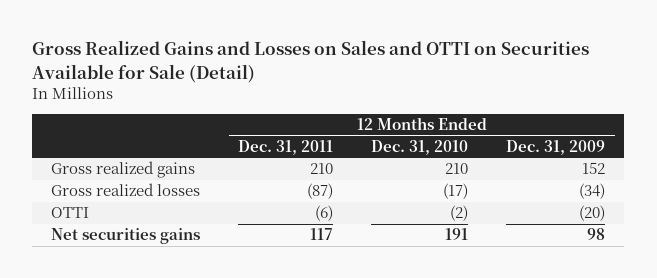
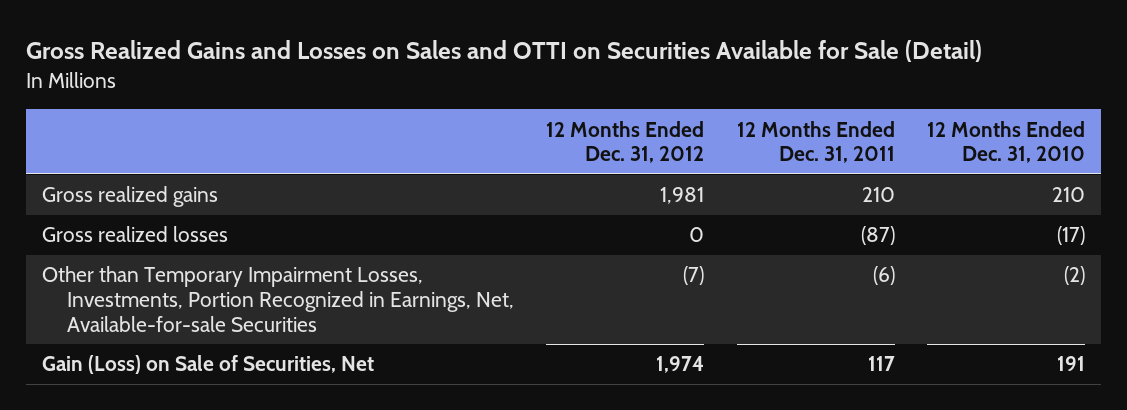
[506,139,606,155] Dec. 31, 2009 -> none
none -> [546,120,705,164] 12 Months Ended Dec. 31, 2012
[51,207,90,219] OTTI -> [42,266,515,332] Other than Temporary Impairment Losses, Investments, Portion Recognized in Earnings, Net, Available-for-sale Securities
[51,228,201,245] Net securities gains -> [42,355,375,375] Gain (Loss) on Sale of Securities, Net

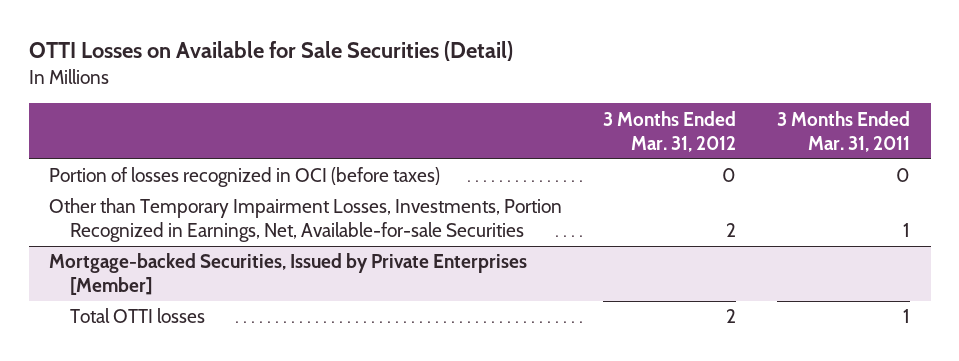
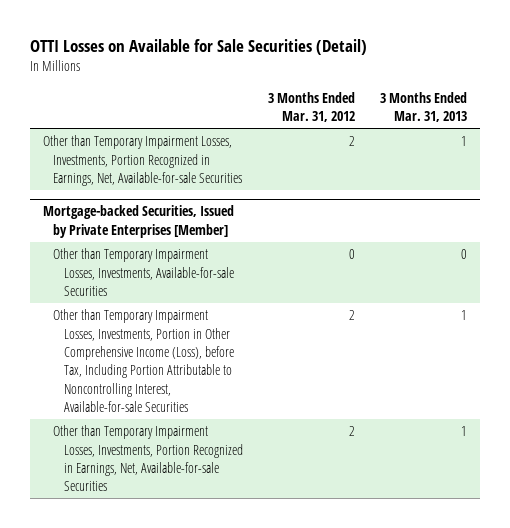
[777,110,911,152] 3 Months Ended Mar. 31, 2011 -> none
none -> [380,91,468,123] 3 Months Ended Mar. 31, 2013
[49,167,441,188] Portion of losses recognized in OCI (before taxes) -> none
[70,308,206,324] Total OTTI losses -> none
none -> [53,248,234,296] Other than Temporary Impairment Losses, Investments, Available-for-sale Securities
none -> [53,309,234,412] Other than Temporary Impairment Losses, Investments, Portion in Other Comprehensive Income (Loss), before Tax, Including Portion Attributable to Noncontrolling Interest, Available-for-sale Securities
none -> [53,425,243,492] Other than Temporary Impairment Losses, Investments, Portion Recognized in Earnings, Net, Available-for-sale Securities

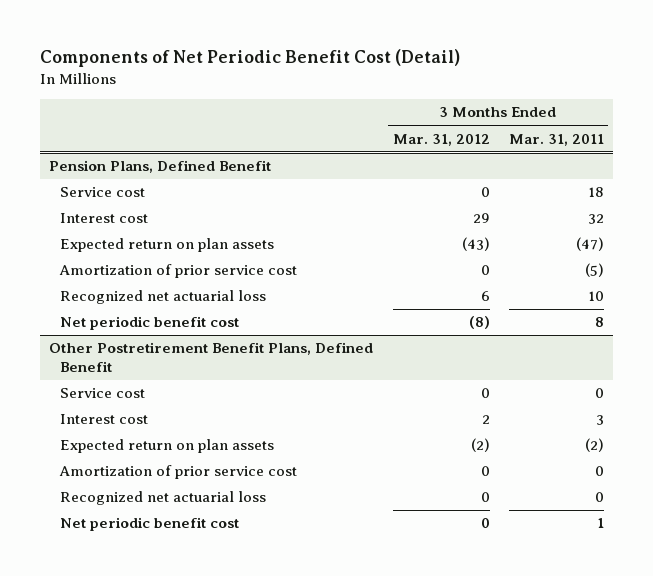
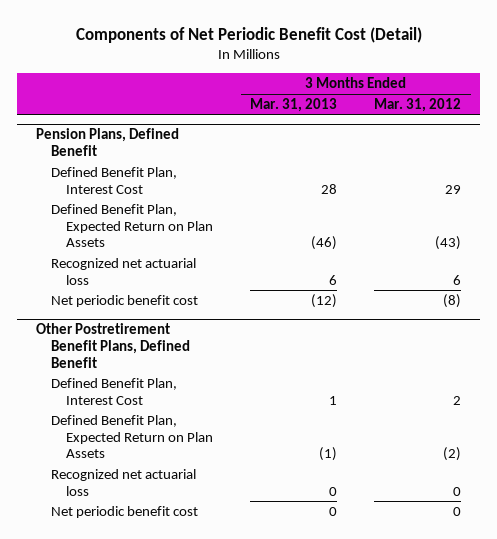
[508,133,604,146] Mar. 31, 2011 -> none
none -> [250,98,338,113] Mar. 31, 2013
[60,187,146,198] Service cost -> none
[59,264,298,279] Amortization of prior service cost -> none
[60,213,149,224] Interest cost -> [50,167,177,194] Defined Benefit Plan, Interest Cost
[60,238,275,253] Expected return on plan assets -> [50,204,213,248] Defined Benefit Plan, Expected Return on Plan Assets
[60,388,146,399] Service cost -> none
[59,465,298,480] Amortization of prior service cost -> none
[60,414,149,425] Interest cost -> [50,378,177,405] Defined Benefit Plan, Interest Cost
[60,439,275,454] Expected return on plan assets -> [50,415,213,459] Defined Benefit Plan, Expected Return on Plan Assets

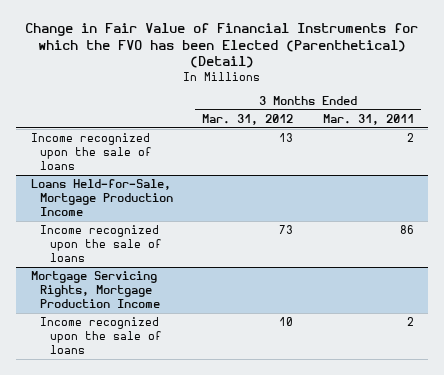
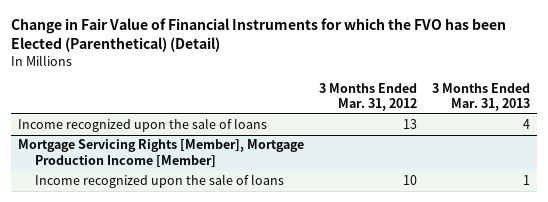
[322,114,414,126] Mar. 31, 2011 -> none
none -> [431,82,530,112] 3 Months Ended Mar. 31, 2013
[30,179,174,217] Loans Held-for-Sale, Mortgage Production Income -> none
[40,225,162,263] Income recognized upon the sale of loans -> none
[30,271,161,309] Mortgage Servicing Rights, Mortgage Production Income -> [18,139,305,168] Mortgage Servicing Rights [Member], Mortgage Production Income [Member]

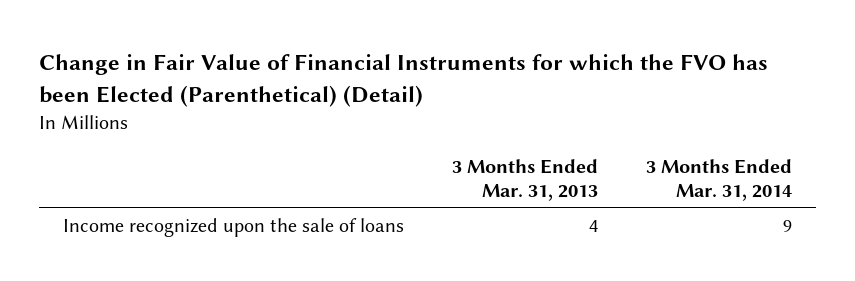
[318,82,417,112] 3 Months Ended Mar. 31, 2012 -> none
none -> [645,158,792,201] 3 Months Ended Mar. 31, 2014
[18,139,305,168] Mortgage Servicing Rights [Member], Mortgage Production Income [Member] -> none
[34,174,284,189] Income recognized upon the sale of loans -> none

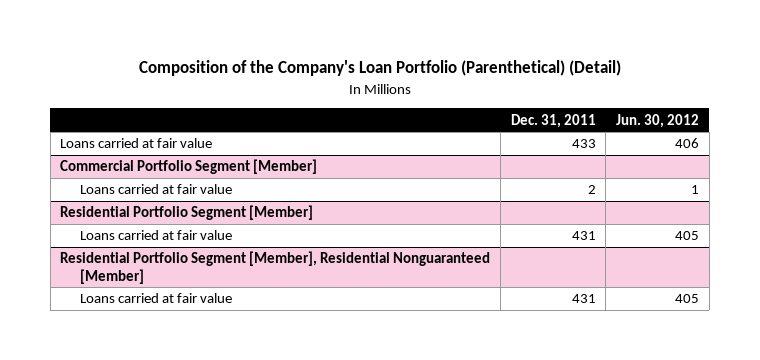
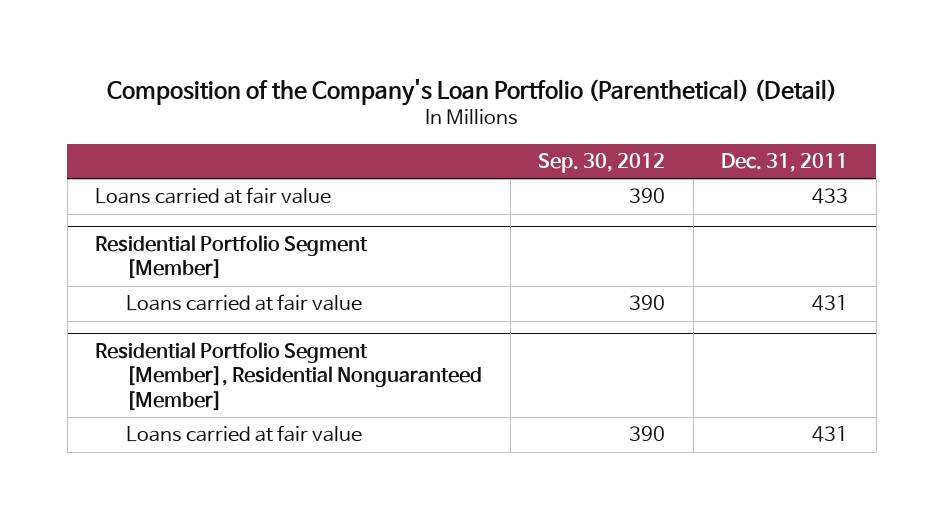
[616,113,700,128] Jun. 30, 2012 -> none
none -> [538,153,666,174] Sep. 30, 2012
[60,159,318,175] Commercial Portfolio Segment [Member] -> none
[79,184,232,195] Loans carried at fair value -> none

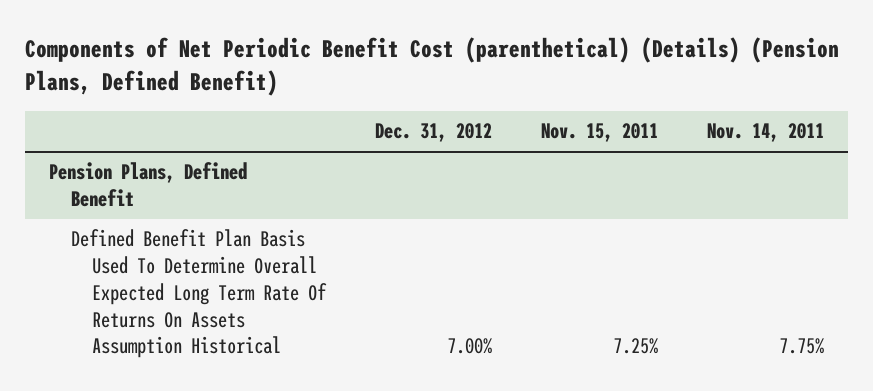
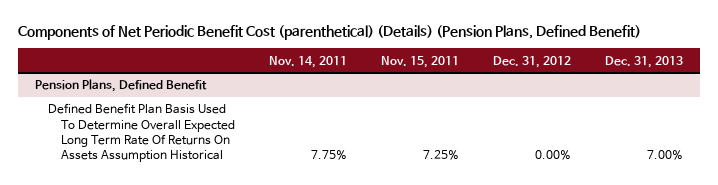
none -> [605,55,684,68] Dec. 31, 2013
[446,338,492,355] 7.00% -> [534,150,571,161] 0.00%

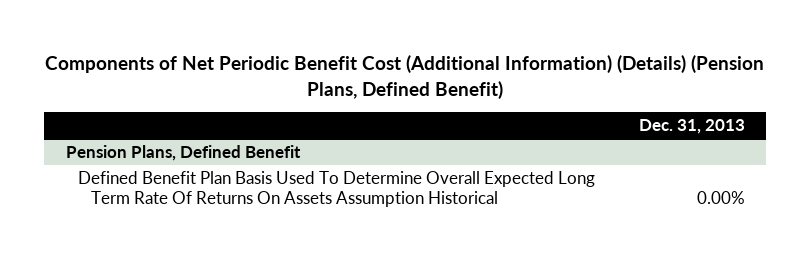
[17,25,641,41] Components of Net Periodic Benefit Cost (parenthetical) (Details) (Pension Plans, Defined Benefit) -> [45,54,765,99] Components of Net Periodic Benefit Cost (Additional Information) (Details) (Pension Plans, Defined Benefit)
[268,55,347,68] Nov. 14, 2011 -> none
[380,55,459,68] Nov. 15, 2011 -> none
[492,55,571,68] Dec. 31, 2012 -> none
[647,150,684,161] 7.00% -> [696,191,745,205] 0.00%

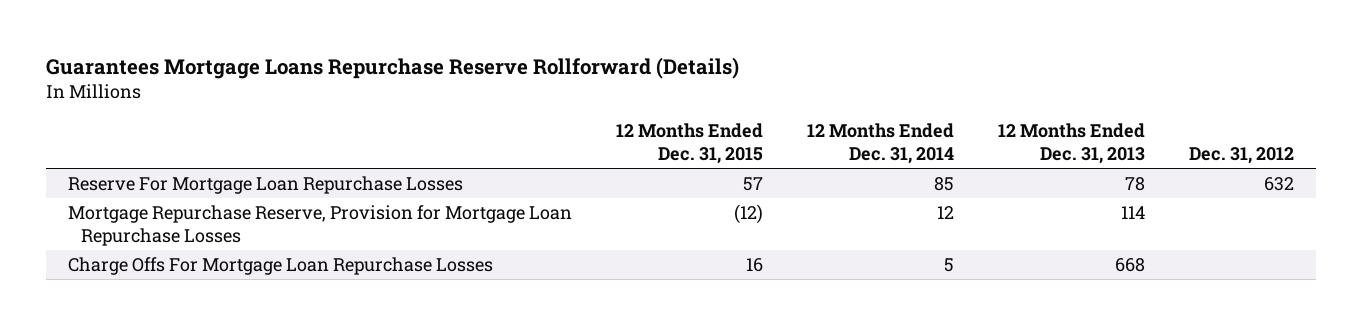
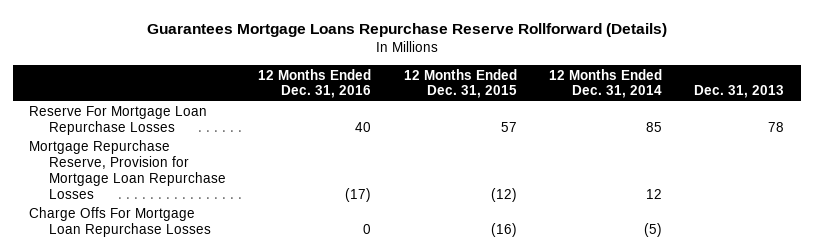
[997,122,1145,164] 12 Months Ended Dec. 31, 2013 -> none
[1188,146,1294,164] Dec. 31, 2012 -> none
none -> [258,68,372,99] 12 Months Ended Dec. 31, 2016
none -> [694,85,785,99] Dec. 31, 2013
[745,258,763,273] 16 -> [490,223,517,238] (16)
[943,258,954,273] 5 -> [643,223,662,238] (5)

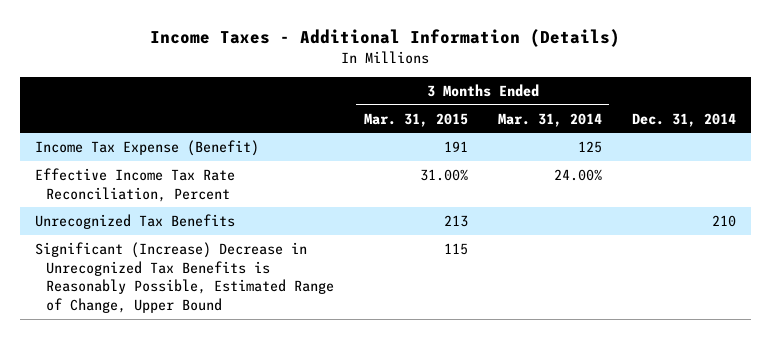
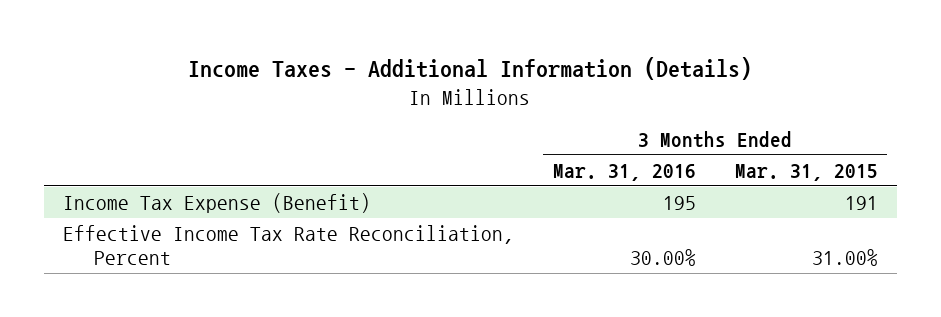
[497,112,602,127] Mar. 31, 2014 -> none
[631,112,736,127] Dec. 31, 2014 -> none
none -> [552,163,696,181] Mar. 31, 2016
[35,213,236,229] Unrecognized Tax Benefits -> none
[35,241,334,313] Significant (Increase) Decrease in Unrecognized Tax Benefits is Reasonably Possible, Estimated Range of Change, Upper Bound -> none

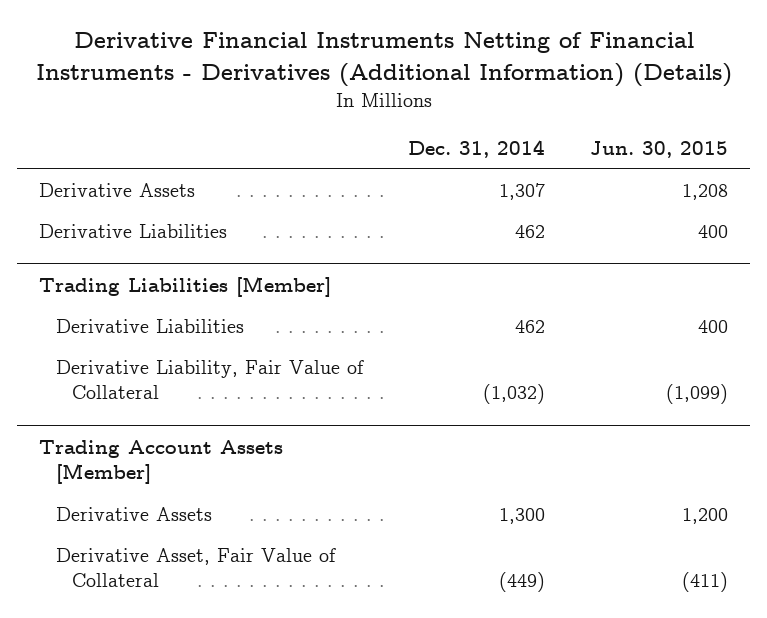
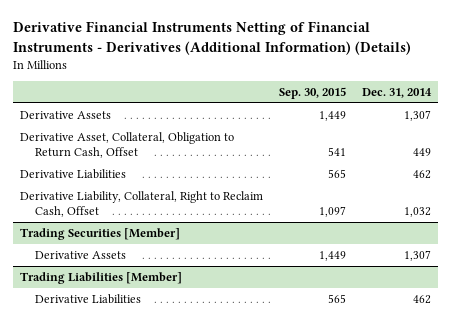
[589,140,728,158] Jun. 30, 2015 -> none
none -> [278,87,346,100] Sep. 30, 2015
none -> [20,131,235,158] Derivative Asset, Collateral, Obligation to Return Cash, Offset
none -> [20,190,264,217] Derivative Liability, Collateral, Right to Reclaim Cash, Offset
none -> [20,227,181,240] Trading Securities [Member]
none -> [34,250,126,259] Derivative Assets
[55,359,364,400] Derivative Liability, Fair Value of Collateral -> none
[39,439,284,485] Trading Account Assets [Member] -> none
[55,506,212,521] Derivative Assets -> none
[55,547,336,588] Derivative Asset, Fair Value of Collateral -> none

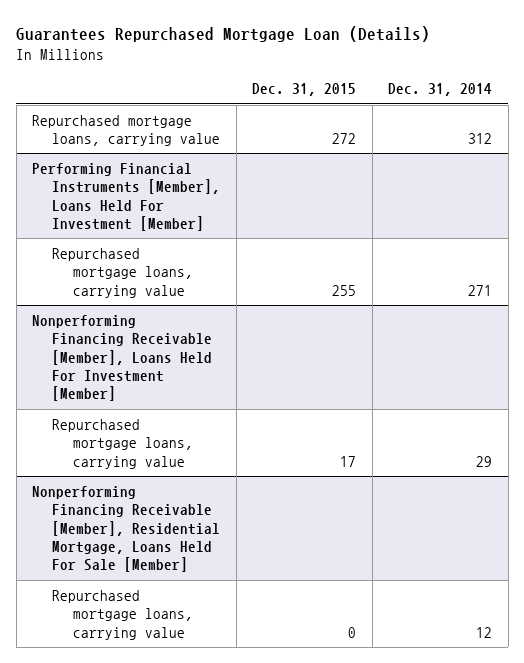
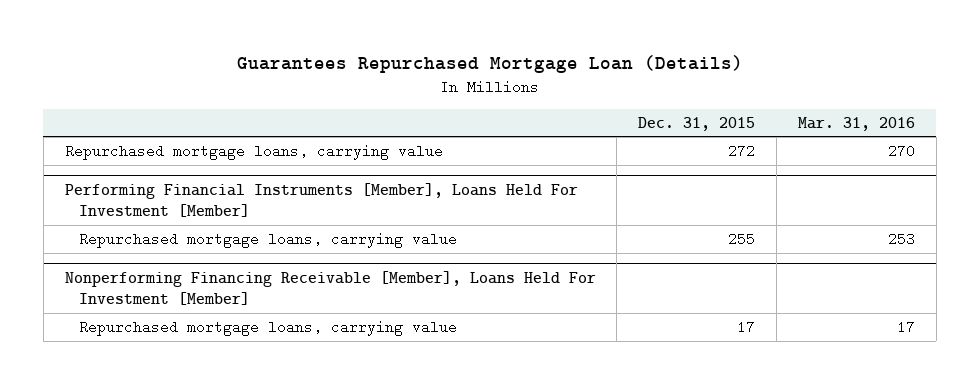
[388,83,493,97] Dec. 31, 2014 -> none
none -> [798,116,916,131] Mar. 31, 2016
[32,485,221,573] Nonperforming Financing Receivable [Member], Residential Mortgage, Loans Held For Sale [Member] -> none
[52,589,193,640] Repurchased mortgage loans, carrying value -> none

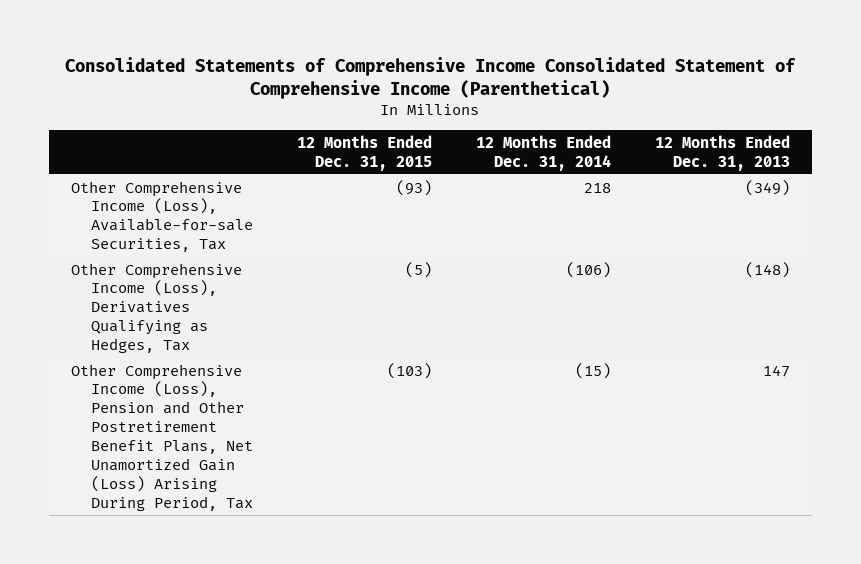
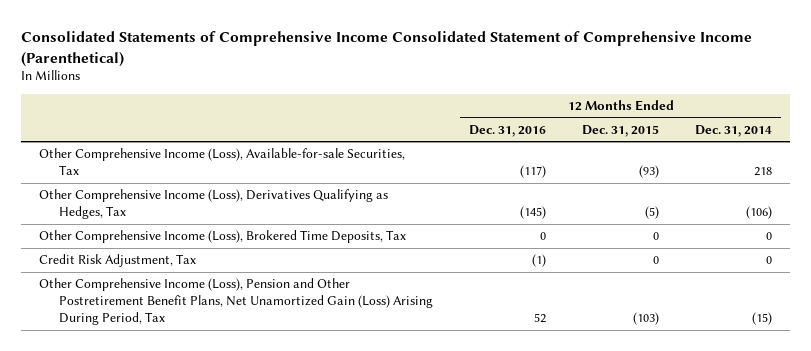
[654,134,790,171] 12 Months Ended Dec. 31, 2013 -> none
none -> [469,124,547,137] Dec. 31, 2016
none -> [39,230,407,244] Other Comprehensive Income (Loss), Brokered Time Deposits, Tax
none -> [39,254,197,268] Credit Risk Adjustment, Tax

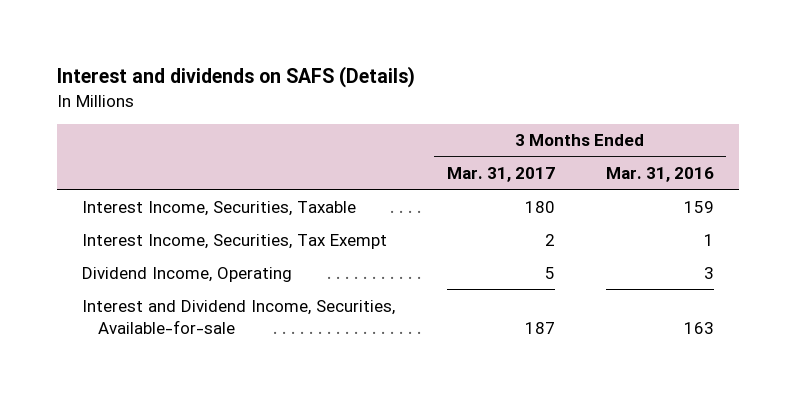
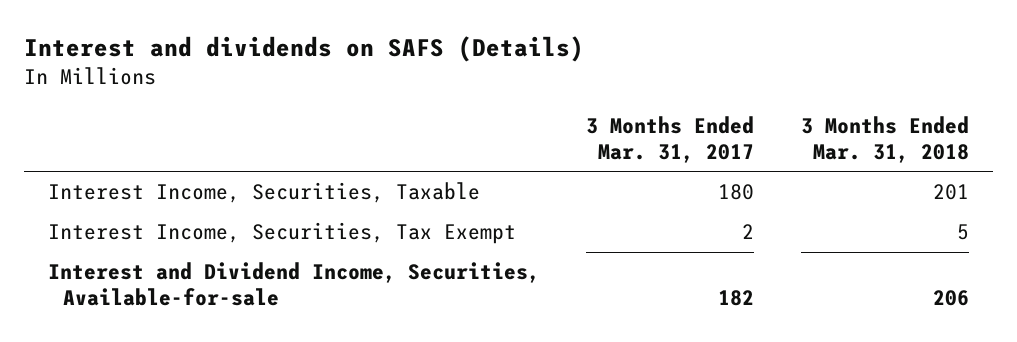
[605,167,714,183] Mar. 31, 2016 -> none
none -> [801,115,970,163] 3 Months Ended Mar. 31, 2018
[82,266,293,282] Dividend Income, Operating -> none
[524,321,555,334] 187 -> [718,290,755,307] 182

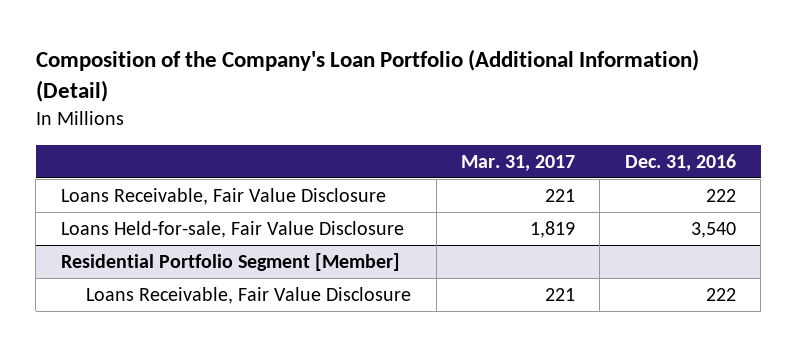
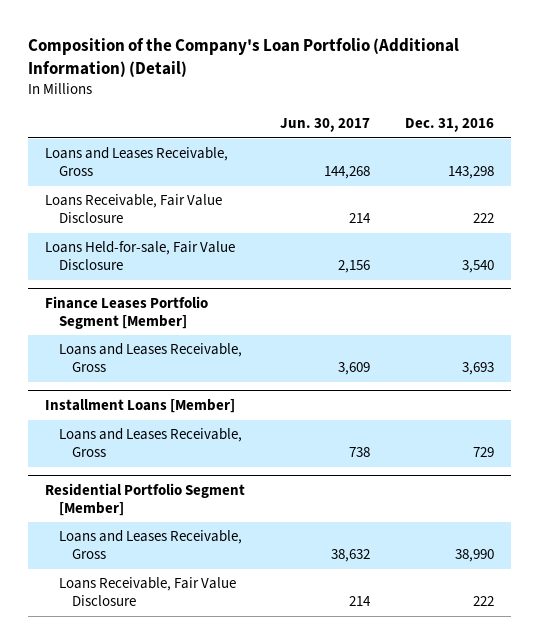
[460,154,575,171] Mar. 31, 2017 -> none
none -> [279,117,370,132] Jun. 30, 2017
none -> [45,147,229,176] Loans and Leases Receivable, Gross
none -> [45,296,209,329] Finance Leases Portfolio Segment [Member]
none -> [58,343,242,372] Loans and Leases Receivable, Gross
none -> [45,399,236,414] Installment Loans [Member]
none -> [58,428,242,457] Loans and Leases Receivable, Gross
none -> [58,530,242,559] Loans and Leases Receivable, Gross

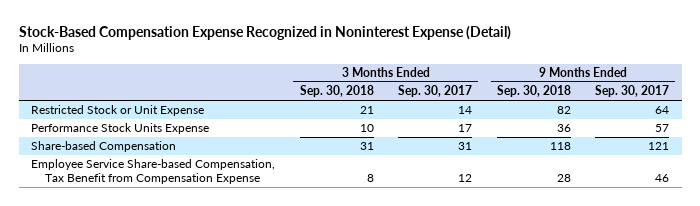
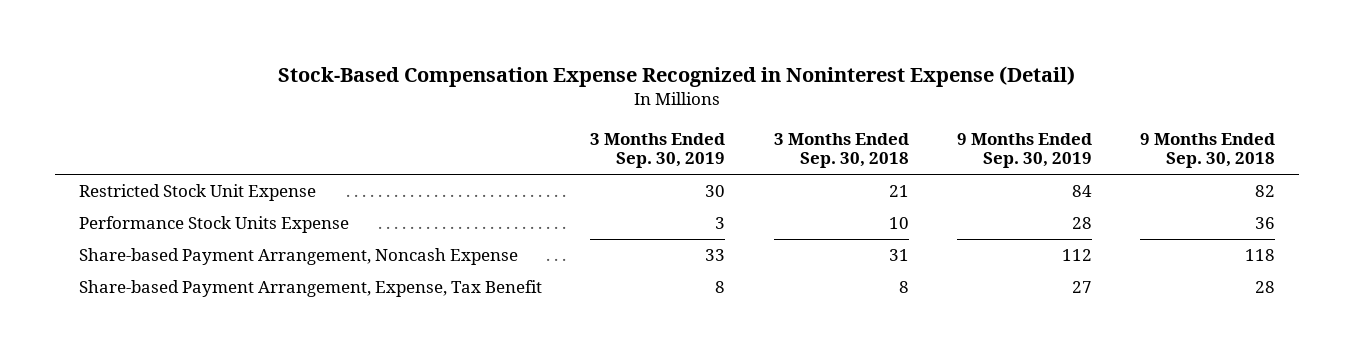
[398,85,473,98] Sep. 30, 2017 -> none
[595,85,670,98] Sep. 30, 2017 -> none
none -> [590,132,726,169] 3 Months Ended Sep. 30, 2019
none -> [956,132,1092,169] 9 Months Ended Sep. 30, 2019
[30,105,204,117] Restricted Stock or Unit Expense -> [79,184,317,202] Restricted Stock Unit Expense
[30,141,176,153] Share-based Compensation -> [79,248,519,266] Share-based Payment Arrangement, Noncash Expense
[30,159,275,185] Employee Service Share-based Compensation, Tax Benefit from Compensation Expense -> [79,280,543,298] Share-based Payment Arrangement, Expense, Tax Benefit

